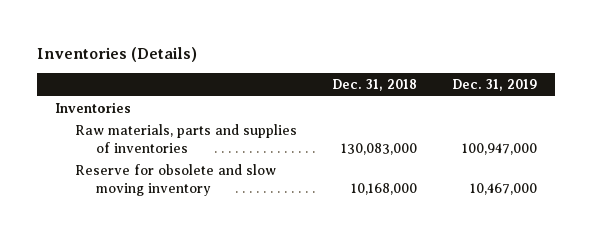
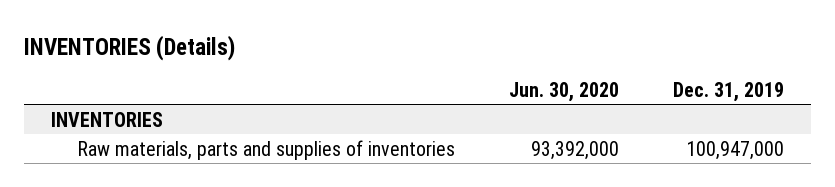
[37,47,198,63] Inventories (Details) -> [24,34,236,61] INVENTORIES (Details)
[332,79,418,92] Dec. 31, 2018 -> none
none -> [509,81,620,102] Jun. 30, 2020
[54,102,131,114] Inventories -> [51,111,164,127] INVENTORIES
[75,164,277,196] Reserve for obsolete and slow moving inventory -> none

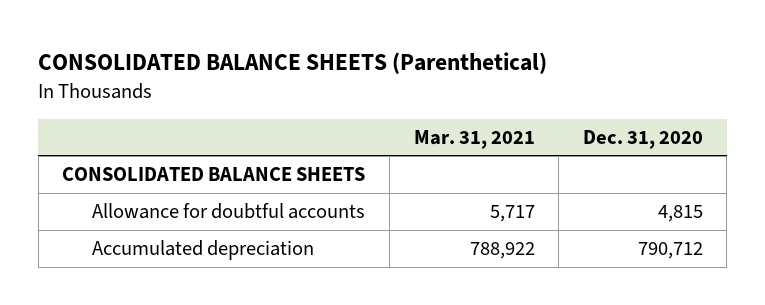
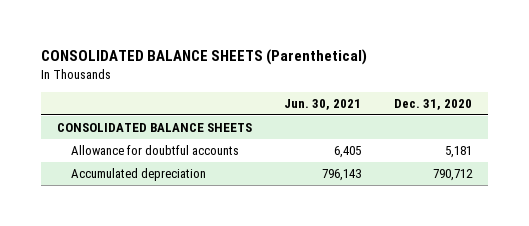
[413,129,535,149] Mar. 31, 2021 -> none
none -> [284,98,362,110] Jun. 30, 2021
[657,205,703,223] 4,815 -> [444,146,472,159] 5,181

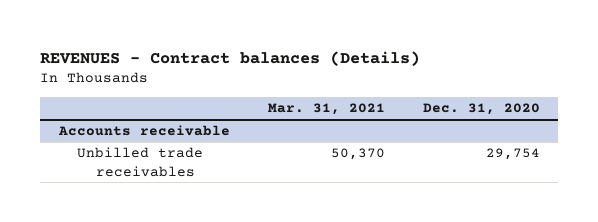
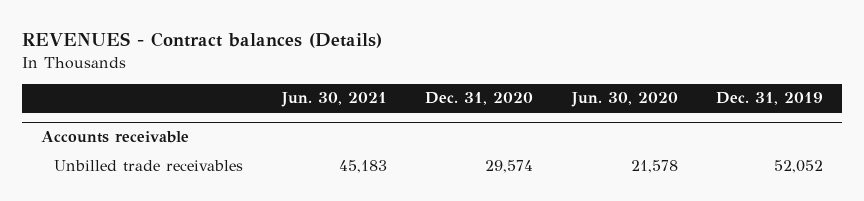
[267,103,385,116] Mar. 31, 2021 -> none
none -> [280,92,387,108] Jun. 30, 2021
none -> [570,92,678,108] Jun. 30, 2020
none -> [716,92,824,106] Dec. 31, 2019
[485,148,540,161] 29,754 -> [485,159,534,173] 29,574

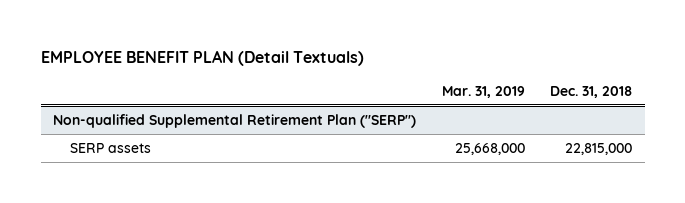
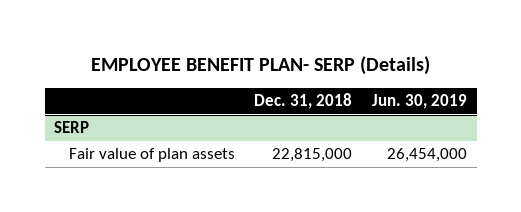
[40,49,364,66] EMPLOYEE BENEFIT PLAN (Detail Textuals) -> [90,55,430,75] EMPLOYEE BENEFIT PLAN- SERP (Details)
[441,85,525,98] Mar. 31, 2019 -> none
none -> [371,94,467,110] Jun. 30, 2019
[53,114,417,129] Non-qualified Supplemental Retirement Plan ("SERP") -> [54,121,90,134] SERP
[70,143,152,154] SERP assets -> [68,148,235,163] Fair value of plan assets

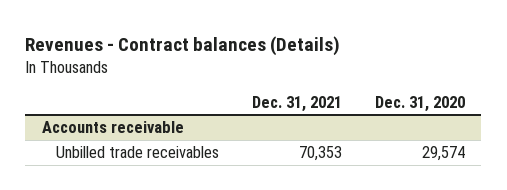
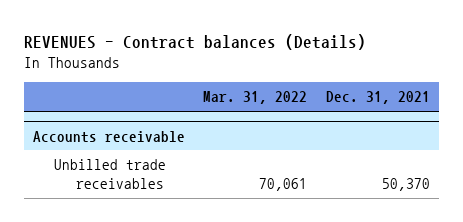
[25,35,341,56] Revenues - Contract balances (Details) -> [23,33,366,50] REVENUES - Contract balances (Details)
[374,95,465,112] Dec. 31, 2020 -> none
none -> [203,91,308,105] Mar. 31, 2022
[299,146,343,162] 70,353 -> [382,177,431,191] 50,370

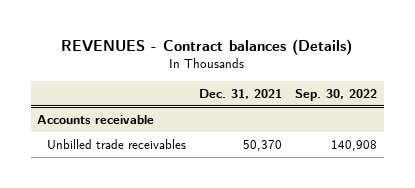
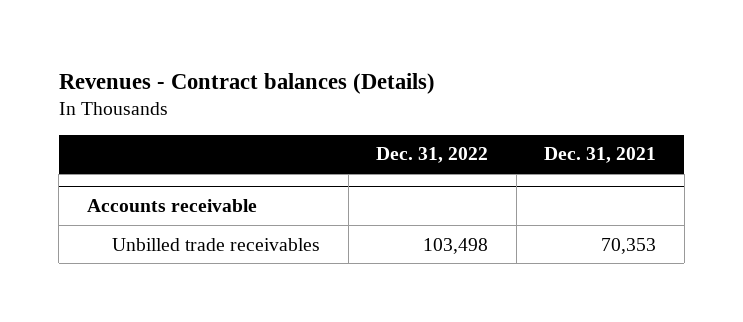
[61,38,353,55] REVENUES - Contract balances (Details) -> [58,73,435,95] Revenues - Contract balances (Details)
[295,89,378,102] Sep. 30, 2022 -> none
none -> [376,147,489,164] Dec. 31, 2022
[243,139,283,151] 50,370 -> [601,237,657,254] 70,353

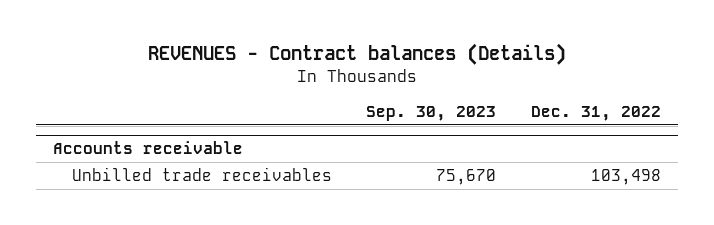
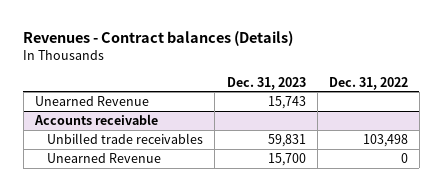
[148,43,567,66] REVENUES - Contract balances (Details) -> [23,31,294,47] Revenues - Contract balances (Details)
[366,105,497,121] Sep. 30, 2023 -> none
none -> [226,76,306,90] Dec. 31, 2023
none -> [34,95,149,106] Unearned Revenue
none -> [47,152,162,163] Unearned Revenue

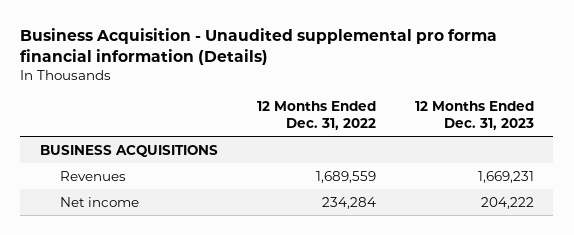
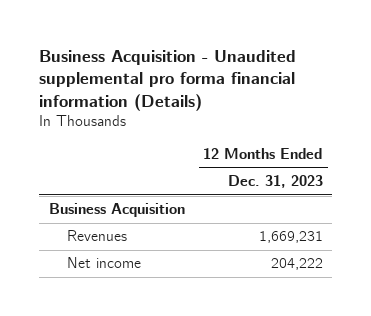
[256,101,376,130] 12 Months Ended Dec. 31, 2022 -> none
[39,144,218,157] BUSINESS ACQUISITIONS -> [48,203,185,218] Business Acquisition

